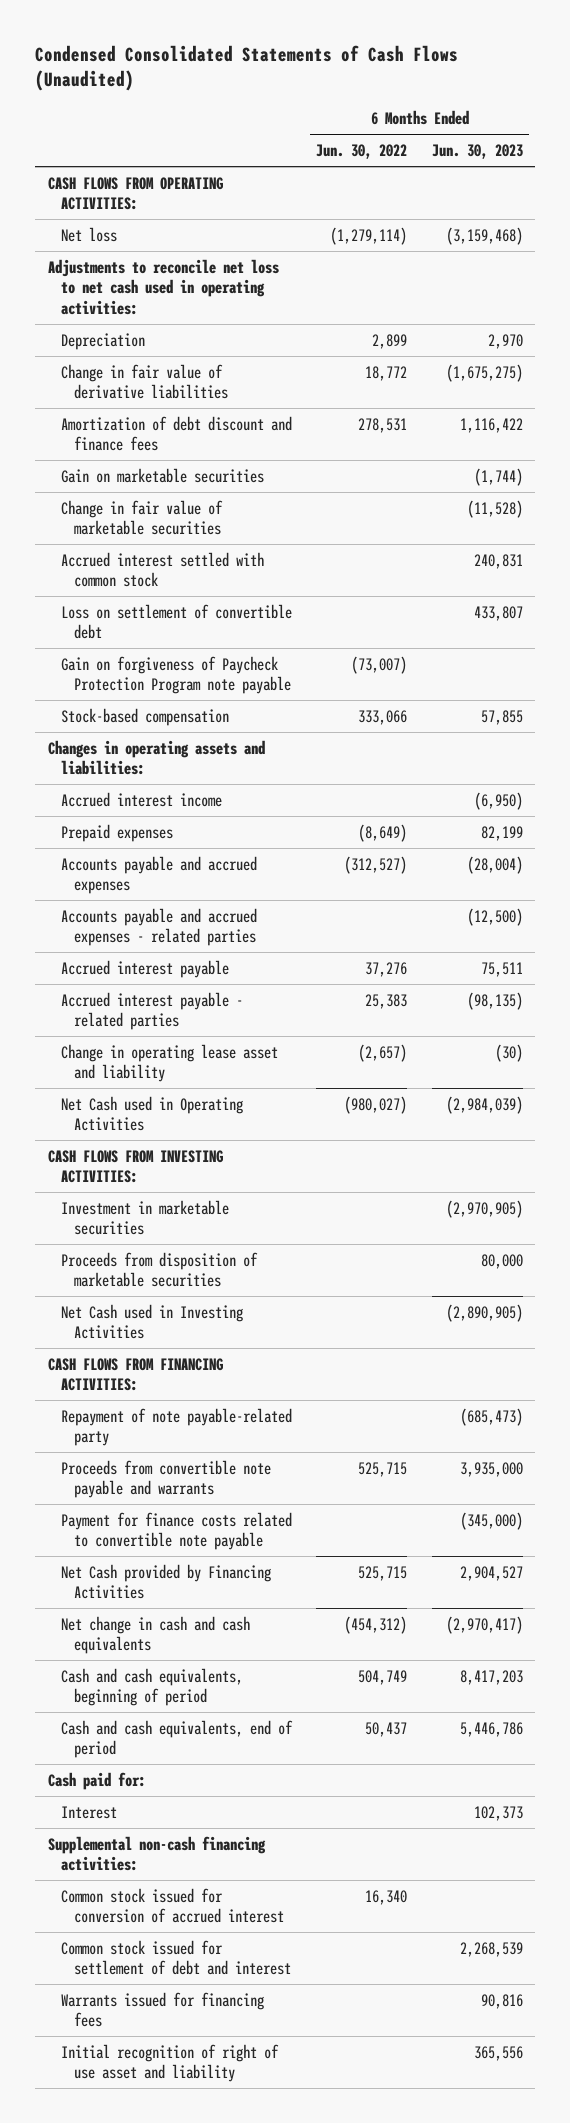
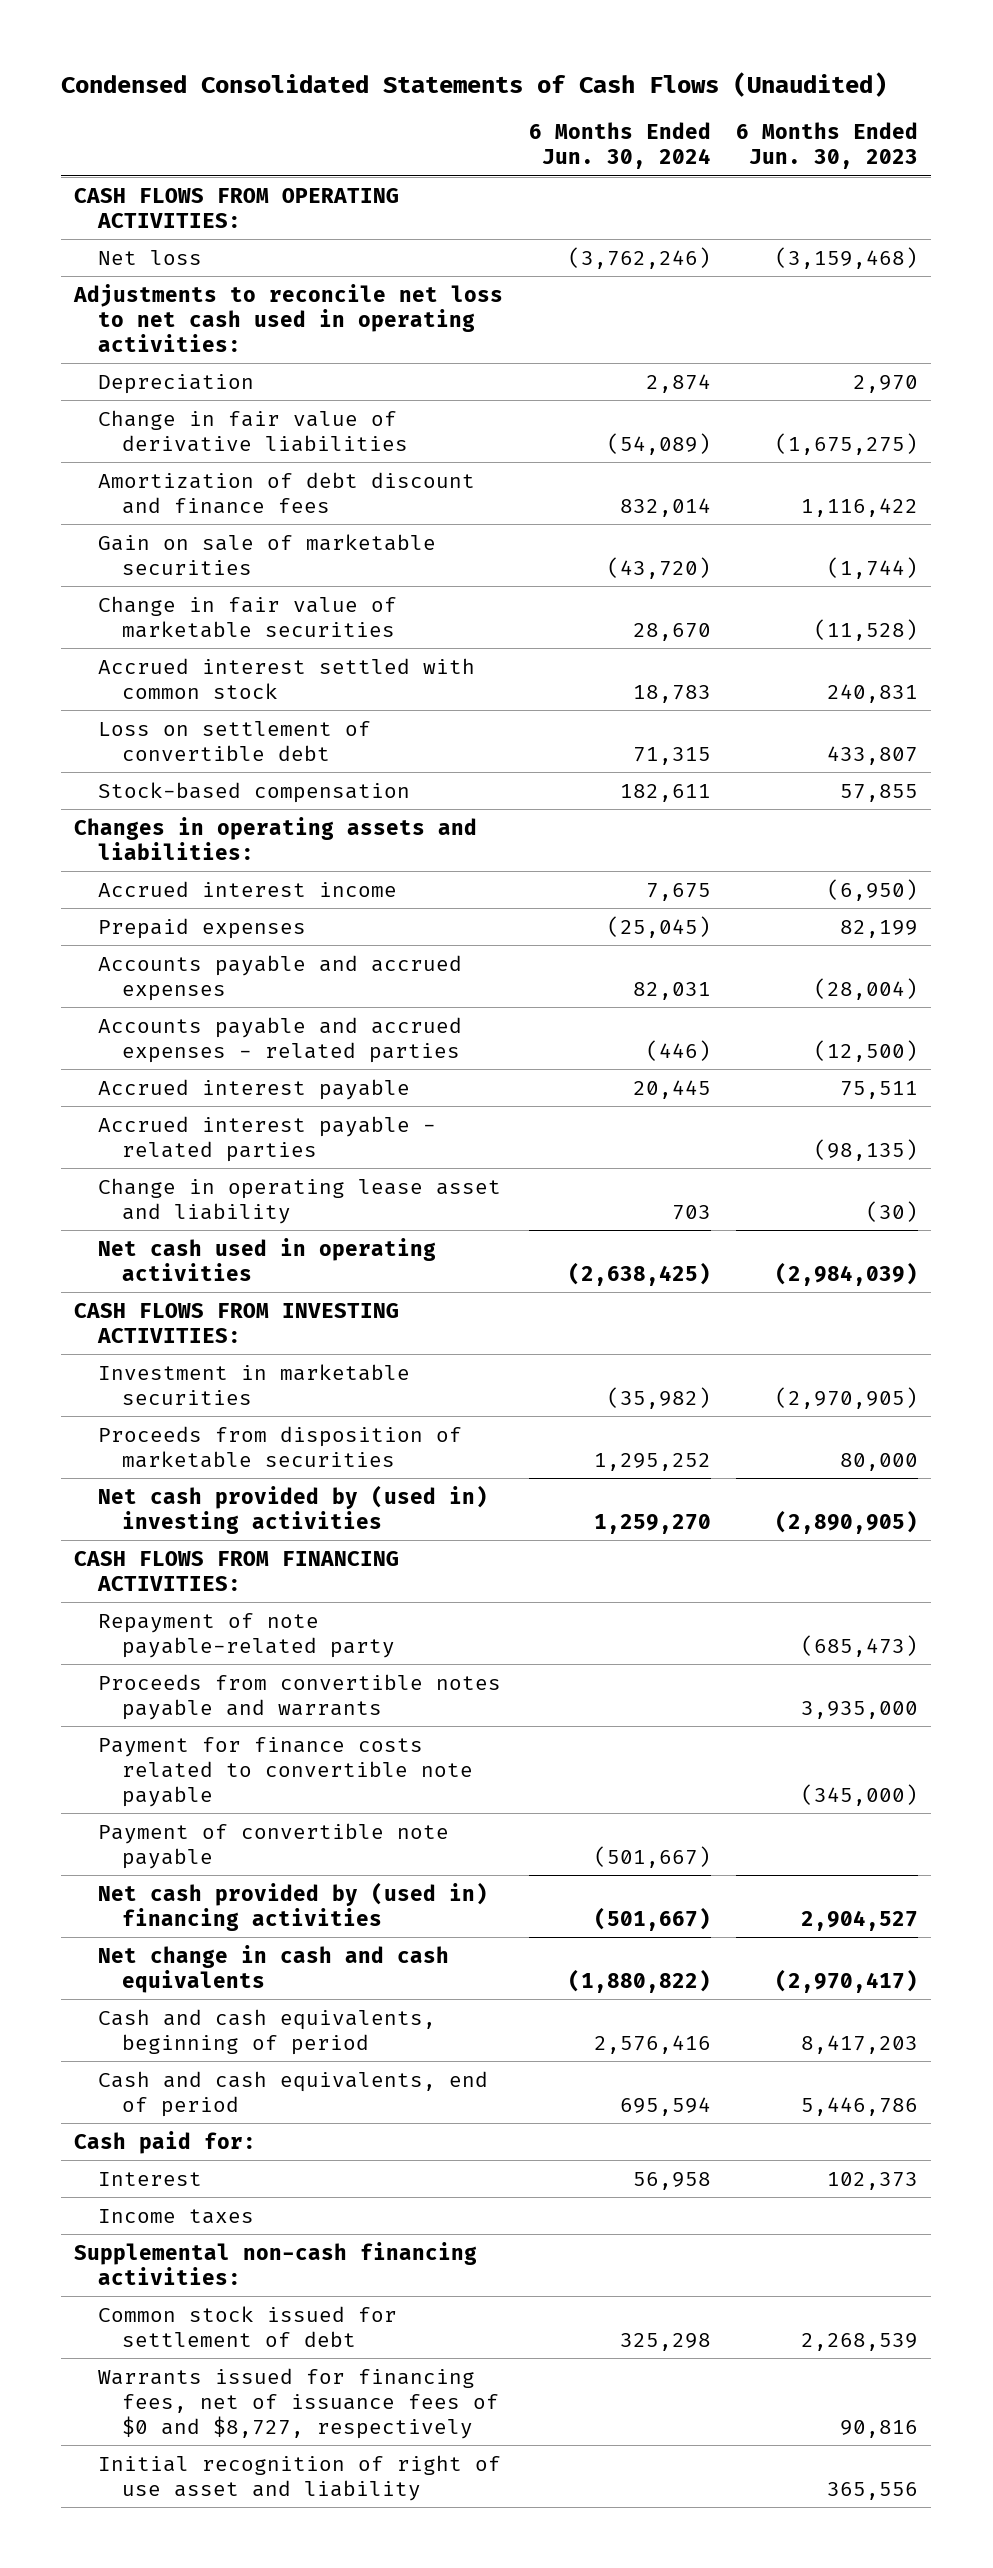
[316,143,408,159] Jun. 30, 2022 -> none
none -> [528,122,711,170] 6 Months Ended Jun. 30, 2024
[60,467,264,483] Gain on marketable securities -> [98,533,437,575] Gain on sale of marketable securities
[60,655,292,695] Gain on forgiveness of Paycheck Protection Program note payable -> none
[60,1095,243,1132] Net Cash used in Operating Activities -> [98,1237,437,1281] Net cash used in operating activities
[60,1303,243,1340] Net Cash used in Investing Activities -> [98,1484,489,1534] Net cash provided by (used in) investing activities
[60,1459,271,1499] Proceeds from convertible note payable and warrants -> [98,1673,502,1720] Proceeds from convertible notes payable and warrants
none -> [98,1822,450,1869] Payment of convertible note payable
[60,1563,271,1600] Net Cash provided by Financing Activities -> [98,1881,489,1931] Net cash provided by (used in) financing activities
none -> [98,2208,255,2224] Income taxes
[60,1887,285,1924] Common stock issued for conversion of accrued interest -> none
[60,1939,292,1976] Common stock issued for settlement of debt and interest -> [98,2305,398,2347] Common stock issued for settlement of debt
[60,1991,264,2028] Warrants issued for financing fees -> [98,2367,500,2439] Warrants issued for financing fees, net of issuance fees of $0 and $8,727, respectively

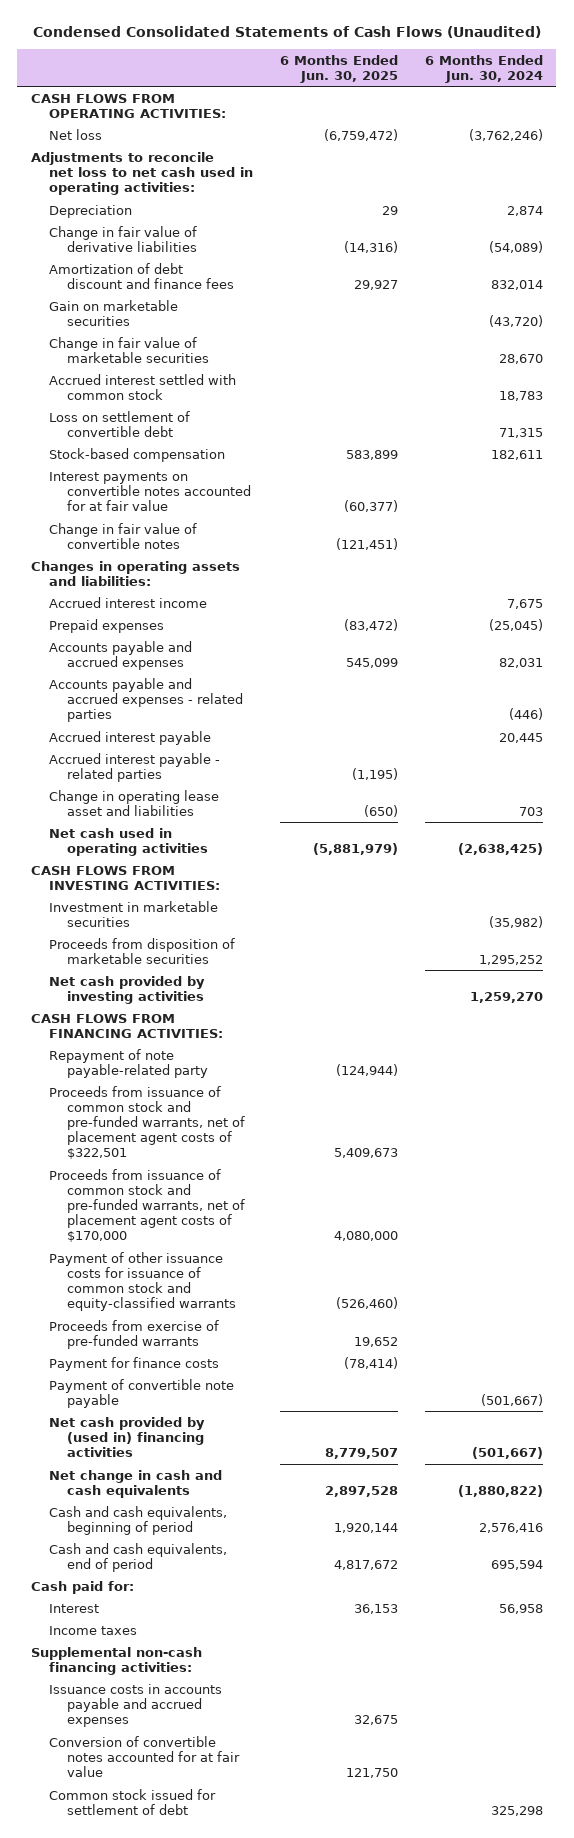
[736,122,919,170] 6 Months Ended Jun. 30, 2023 -> none
none -> [279,54,398,83] 6 Months Ended Jun. 30, 2025
[98,533,437,575] Gain on sale of marketable securities -> [48,299,178,326] Gain on marketable securities
none -> [48,471,251,511] Interest payments on convertible notes accounted for at fair value
none -> [48,522,197,549] Change in fair value of convertible notes
[98,1177,502,1224] Change in operating lease asset and liability -> [48,789,219,816] Change in operating lease asset and liabilities
[98,1484,489,1534] Net cash provided by (used in) investing activities -> [48,975,205,1004] Net cash provided by investing activities
[98,1673,502,1720] Proceeds from convertible notes payable and warrants -> none
[98,1736,474,1807] Payment for finance costs related to convertible note payable -> none
none -> [48,1085,245,1160] Proceeds from issuance of common stock and pre-funded warrants, net of placement agent costs of $322,501
none -> [48,1168,245,1243] Proceeds from issuance of common stock and pre-funded warrants, net of placement agent costs of $170,000
none -> [48,1251,236,1312] Payment of other issuance costs for issuance of common stock and equity-classified warrants
none -> [48,1319,219,1349] Proceeds from exercise of pre-funded warrants
none -> [48,1356,219,1371] Payment for finance costs
none -> [48,1683,222,1727] Issuance costs in accounts payable and accrued expenses
none -> [48,1735,240,1777] Conversion of convertible notes accounted for at fair value
[98,2367,500,2439] Warrants issued for financing fees, net of issuance fees of $0 and $8,727, respectively -> none
[98,2454,502,2501] Initial recognition of right of use asset and liability -> none

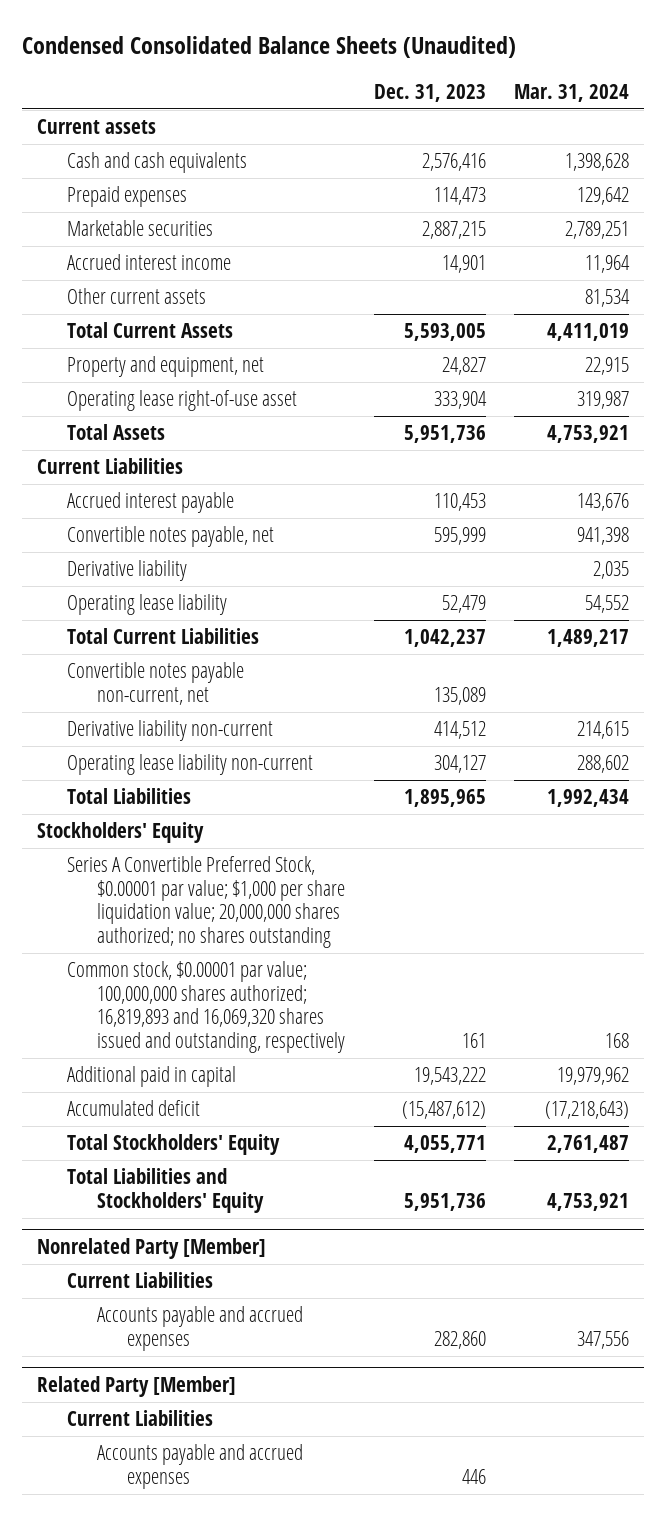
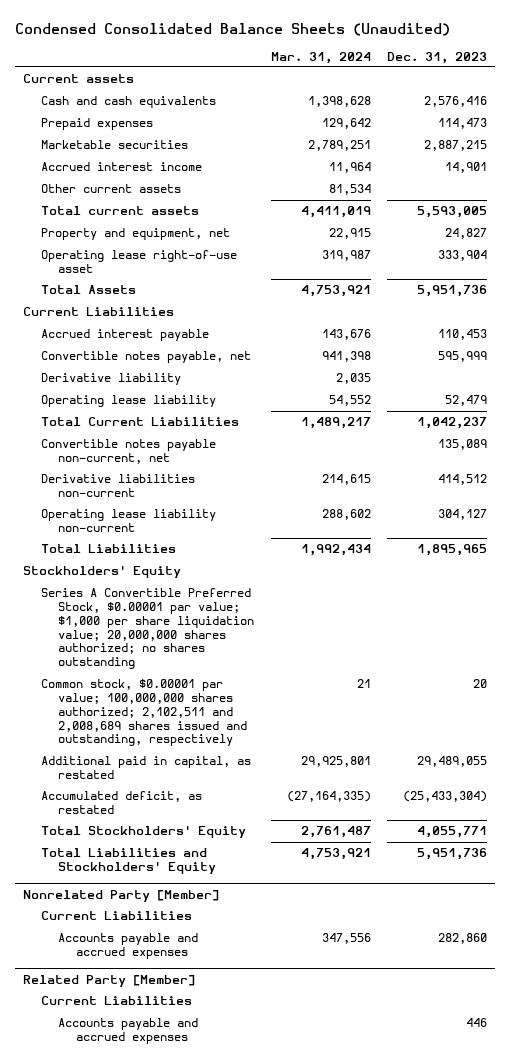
[66,322,233,339] Total Current Assets -> [40,206,199,216] Total current assets
[66,720,273,742] Derivative liability non-current -> [40,474,195,498] Derivative liabilities non-current
[66,961,345,1053] Common stock, $0.00001 par value; 100,000,000 shares authorized; 16,819,893 and 16,069,320 shares issued and outstanding, respectively -> [40,679,248,747] Common stock, $0.00001 par value; 100,000,000 shares authorized; 2,102,511 and 2,008,689 shares issued and outstanding, respectively
[461,1032,486,1048] 161 -> [473,679,488,689] 20
[605,1032,630,1048] 168 -> [356,679,371,689] 21
[66,1066,236,1088] Additional paid in capital -> [40,756,251,780] Additional paid in capital, as restated
[413,1067,486,1086] 19,543,222 -> [417,756,488,768] 29,489,055
[557,1067,630,1086] 19,979,962 -> [300,756,371,768] 29,925,801
[66,1100,200,1117] Accumulated deficit -> [40,791,202,815] Accumulated deficit, as restated
[401,1101,486,1120] (15,487,612) -> [403,791,488,803] (25,433,304)
[545,1101,630,1120] (17,218,643) -> [286,791,371,803] (27,164,335)

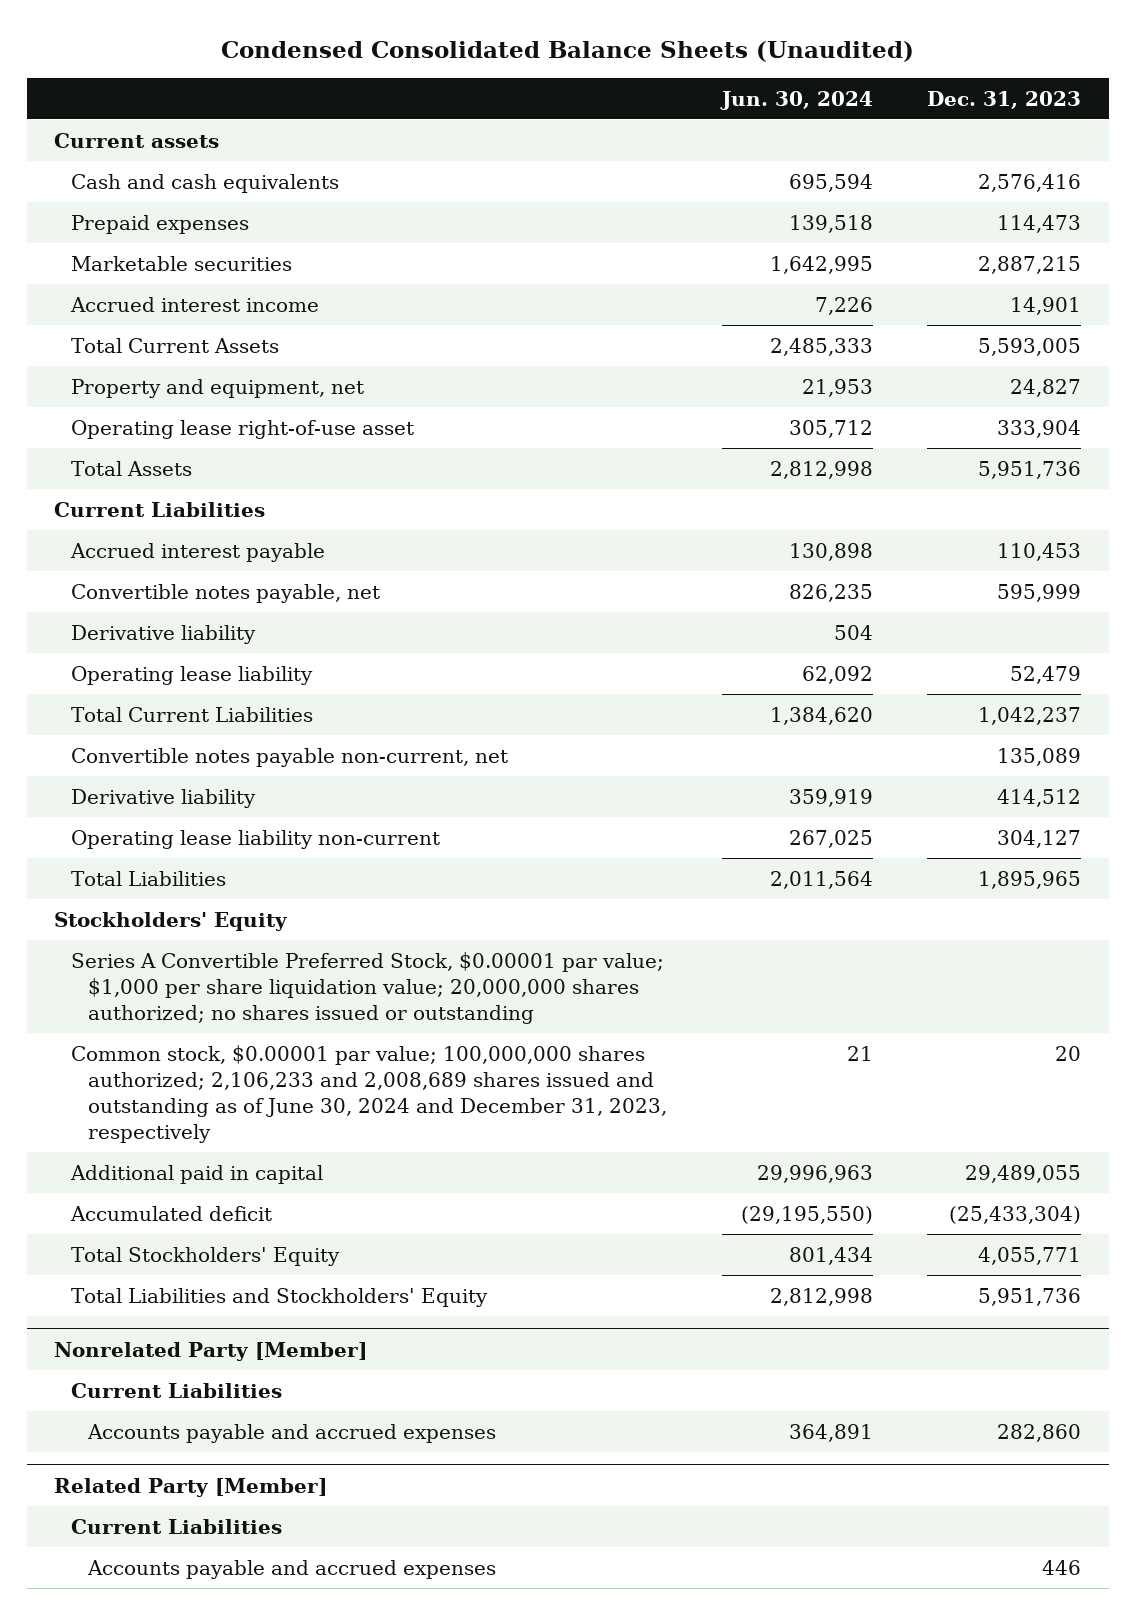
[270,51,371,64] Mar. 31, 2024 -> none
none -> [719,90,873,110] Jun. 30, 2024
[40,184,181,194] Other current assets -> none
[40,206,199,216] Total current assets -> [71,337,280,353] Total Current Assets
[40,474,195,498] Derivative liabilities non-current -> [71,788,257,808] Derivative liability
[40,588,255,670] Series A Convertible Preferred Stock, $0.00001 par value; $1,000 per share liquidation value; 20,000,000 shares authorized; no shares outstanding -> [71,951,665,1024] Series A Convertible Preferred Stock, $0.00001 par value; $1,000 per share liquidation value; 20,000,000 shares authorized; no shares issued or outstanding
[40,679,248,747] Common stock, $0.00001 par value; 100,000,000 shares authorized; 2,102,511 and 2,008,689 shares issued and outstanding, respectively -> [71,1044,668,1143] Common stock, $0.00001 par value; 100,000,000 shares authorized; 2,106,233 and 2,008,689 shares issued and outstanding as of June 30, 2024 and December 31, 2023, respectively
[40,756,251,780] Additional paid in capital, as restated -> [70,1164,324,1184] Additional paid in capital
[40,791,202,815] Accumulated deficit, as restated -> [70,1205,273,1221] Accumulated deficit

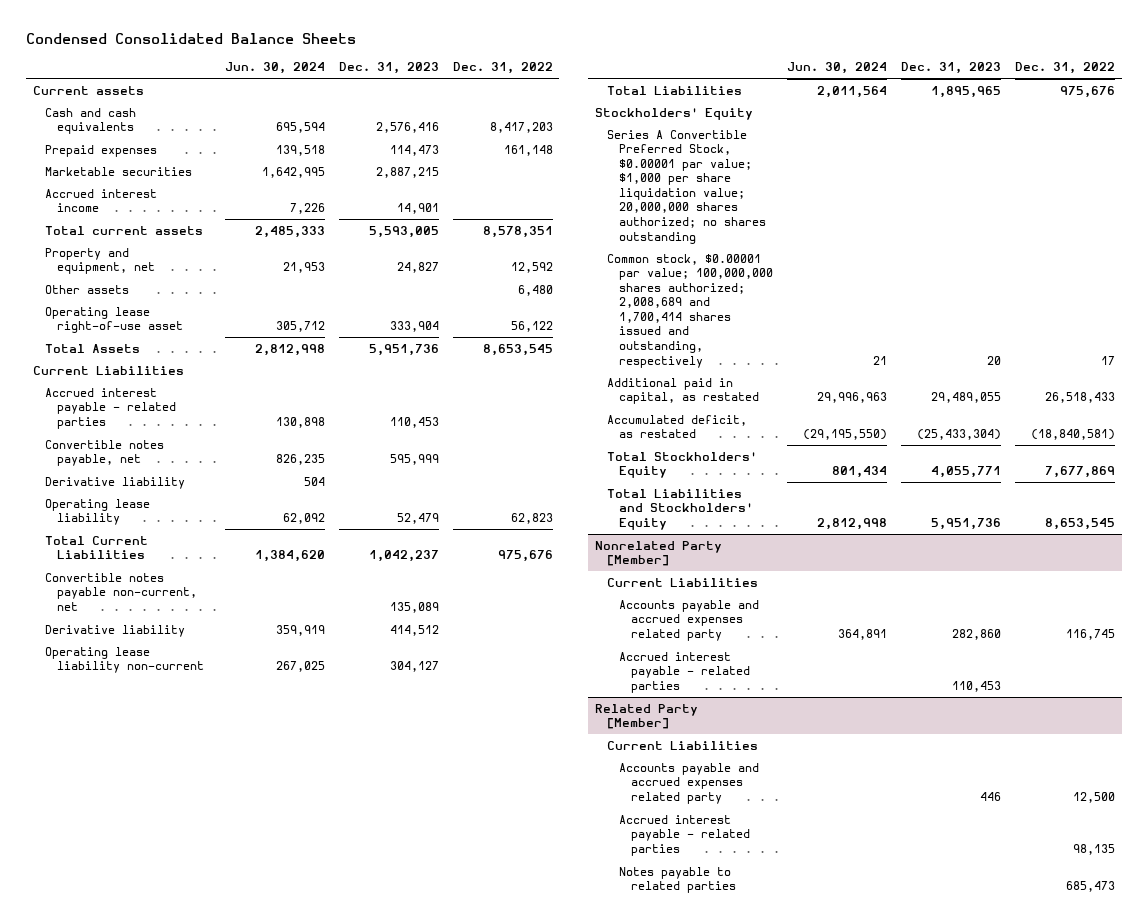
[220,40,914,62] Condensed Consolidated Balance Sheets (Unaudited) -> [26,33,357,45] Condensed Consolidated Balance Sheets
none -> [452,62,553,75] Dec. 31, 2022
[71,337,280,353] Total Current Assets -> [44,225,203,235] Total current assets
none -> [44,284,129,294] Other assets
[70,542,326,562] Accrued interest payable -> [44,387,176,429] Accrued interest payable - related parties
[71,951,665,1024] Series A Convertible Preferred Stock, $0.00001 par value; $1,000 per share liquidation value; 20,000,000 shares authorized; no shares issued or outstanding -> [607,129,766,244] Series A Convertible Preferred Stock, $0.00001 par value; $1,000 per share liquidation value; 20,000,000 shares authorized; no shares outstanding
[71,1044,668,1143] Common stock, $0.00001 par value; 100,000,000 shares authorized; 2,106,233 and 2,008,689 shares issued and outstanding as of June 30, 2024 and December 31, 2023, respectively -> [607,253,773,368] Common stock, $0.00001 par value; 100,000,000 shares authorized; 2,008,689 and 1,700,414 shares issued and outstanding, respectively
[70,1164,324,1184] Additional paid in capital -> [607,377,759,405] Additional paid in capital, as restated
[70,1205,273,1221] Accumulated deficit -> [607,414,748,439] Accumulated deficit, as restated
[87,1423,497,1443] Accounts payable and accrued expenses -> [618,599,759,641] Accounts payable and accrued expenses related party
none -> [618,651,750,693] Accrued interest payable - related parties
[87,1559,497,1579] Accounts payable and accrued expenses -> [618,762,759,804] Accounts payable and accrued expenses related party
none -> [618,814,750,856] Accrued interest payable - related parties
none -> [618,866,736,894] Notes payable to related parties

